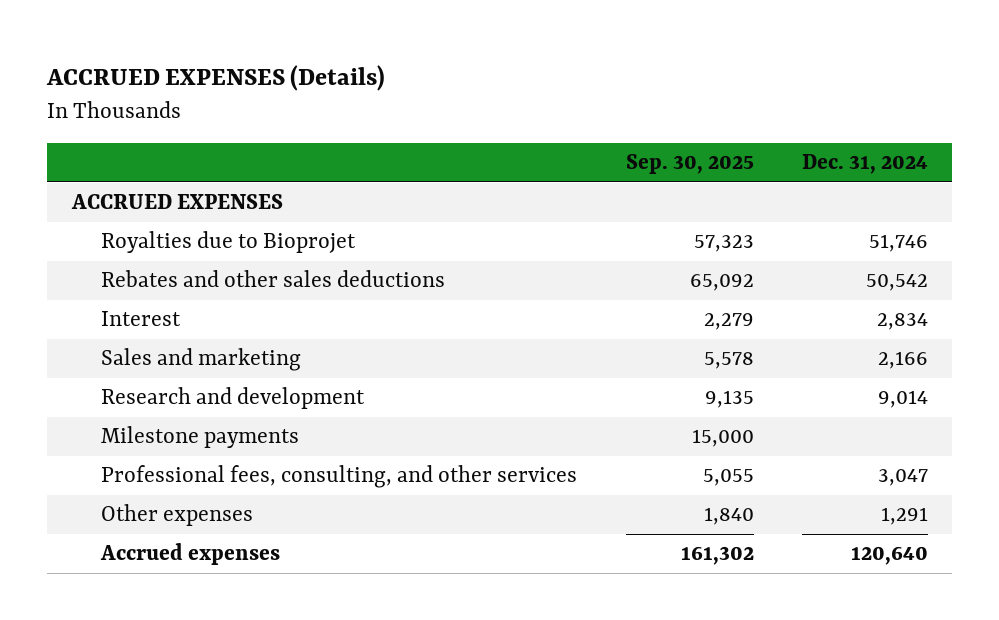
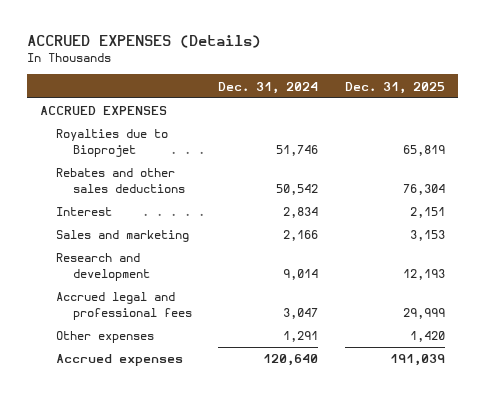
[625,154,754,175] Sep. 30, 2025 -> none
none -> [344,81,445,94] Dec. 31, 2025
[101,426,300,449] Milestone payments -> none
[101,465,578,489] Professional fees, consulting, and other services -> [56,292,192,321] Accrued legal and professional fees

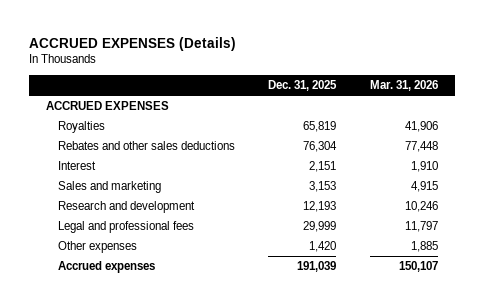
[218,81,319,94] Dec. 31, 2024 -> none
none -> [369,79,438,91] Mar. 31, 2026
[56,129,169,158] Royalties due to Bioprojet -> [57,121,105,134] Royalties
[56,292,192,321] Accrued legal and professional fees -> [57,221,194,234] Legal and professional fees

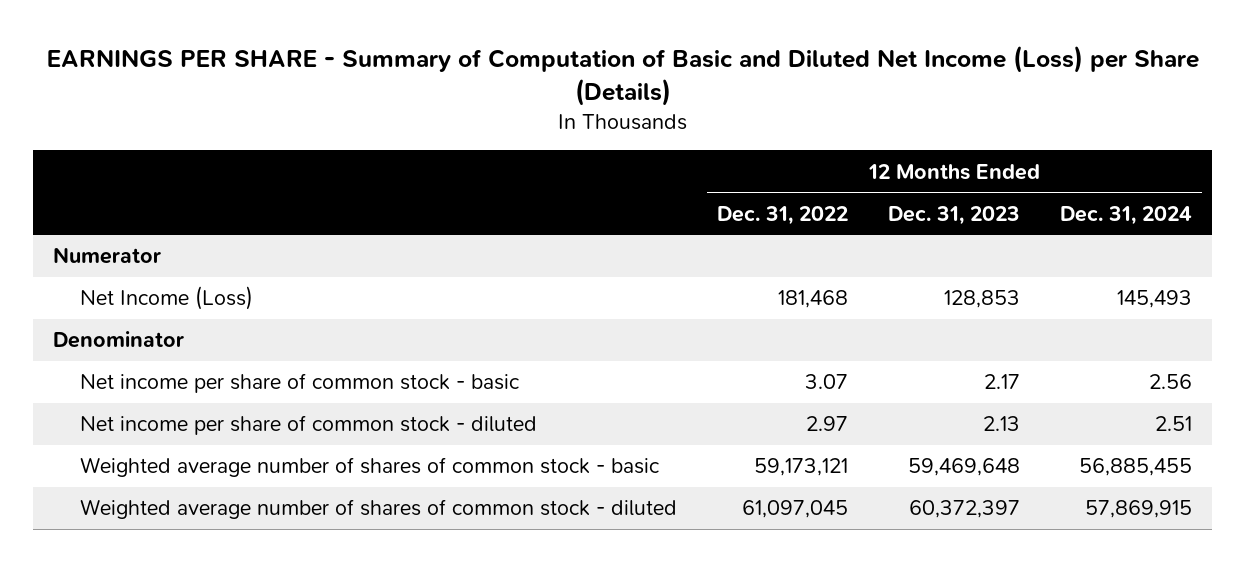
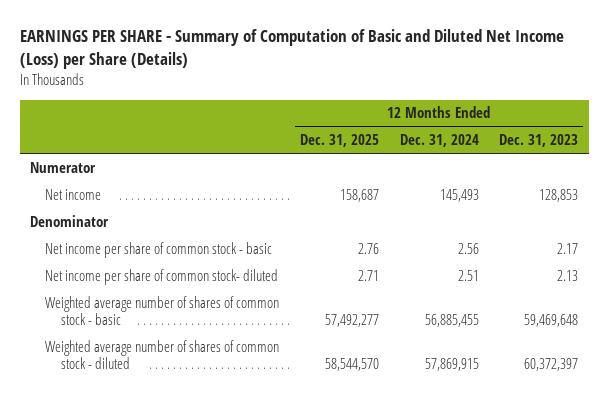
[717,205,849,225] Dec. 31, 2022 -> none
none -> [299,133,379,147] Dec. 31, 2025
[80,286,254,311] Net Income (Loss) -> [45,188,102,200] Net income
[80,415,538,436] Net income per share of common stock - diluted -> [45,268,279,285] Net income per share of common stock- diluted

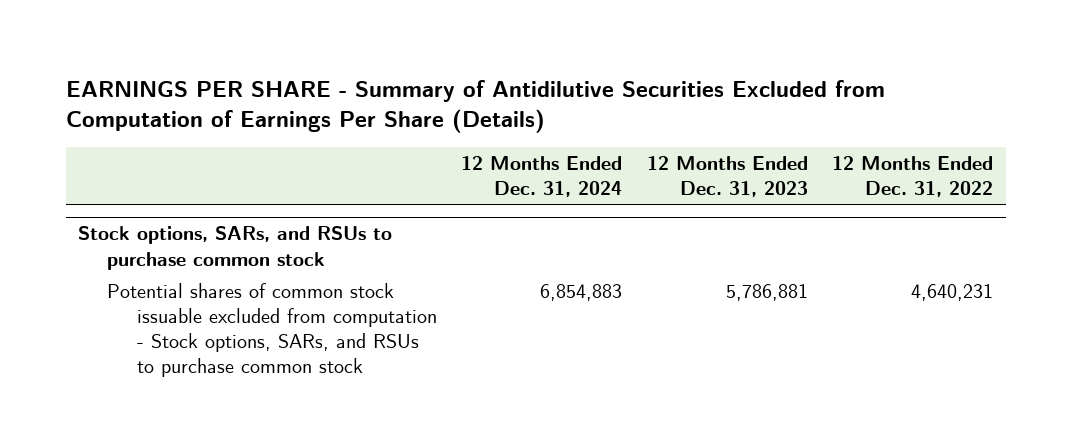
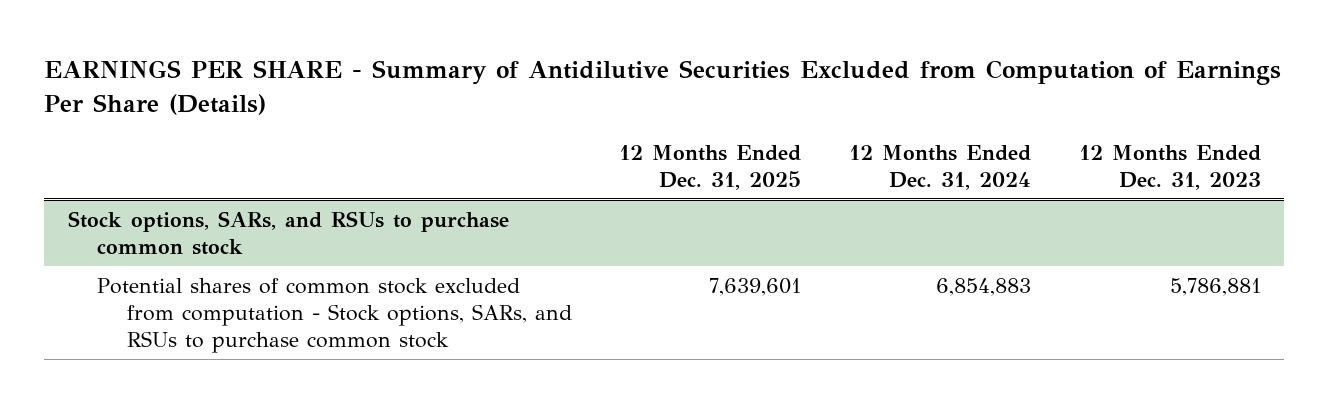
[832,156,994,198] 12 Months Ended Dec. 31, 2022 -> none
none -> [619,144,802,190] 12 Months Ended Dec. 31, 2025
[107,282,437,378] Potential shares of common stock issuable excluded from computation - Stock options, SARs, and RSUs to purchase common stock -> [97,277,572,353] Potential shares of common stock excluded from computation - Stock options, SARs, and RSUs to purchase common stock

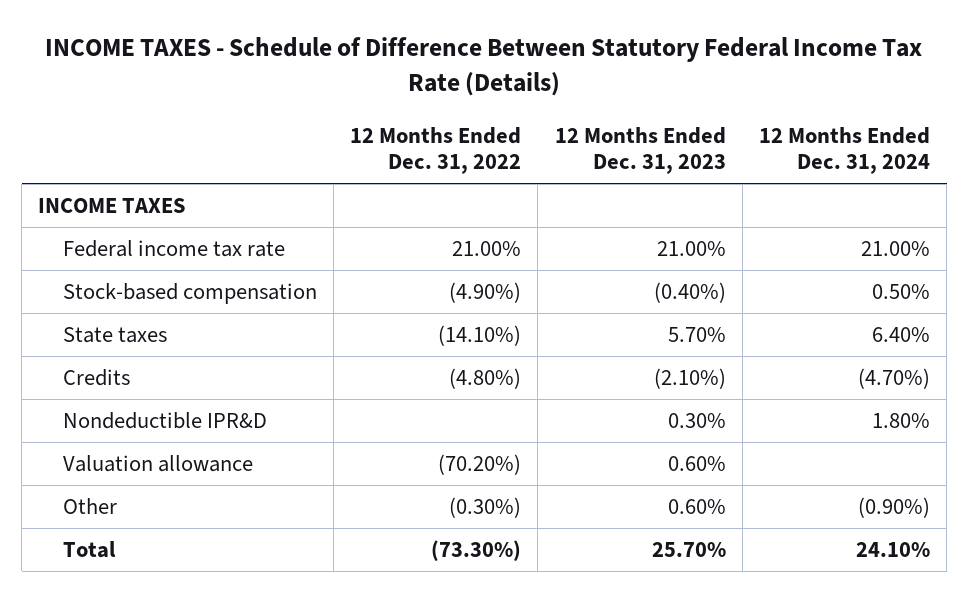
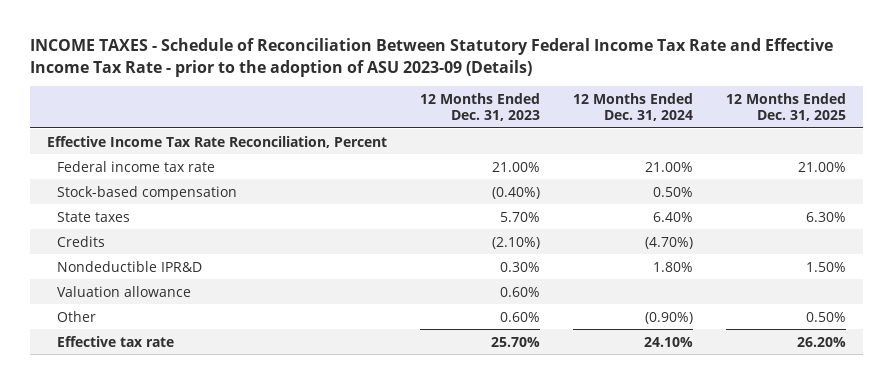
[45,37,923,97] INCOME TAXES - Schedule of Difference Between Statutory Federal Income Tax Rate (Details) -> [30,38,834,77] INCOME TAXES - Schedule of Reconciliation Between Statutory Federal Income Tax Rate and Effective Income Tax Rate - prior to the adoption of ASU 2023-09 (Details)
[350,126,522,174] 12 Months Ended Dec. 31, 2022 -> none
none -> [726,92,847,121] 12 Months Ended Dec. 31, 2025
[38,198,187,214] INCOME TAXES -> none
none -> [46,135,387,148] Effective Income Tax Rate Reconciliation, Percent
[62,541,116,559] Total -> [57,335,175,347] Effective tax rate

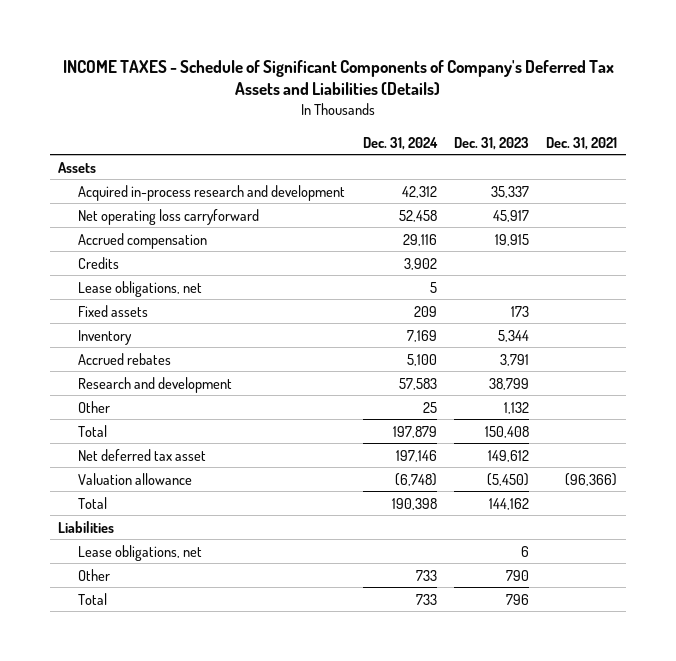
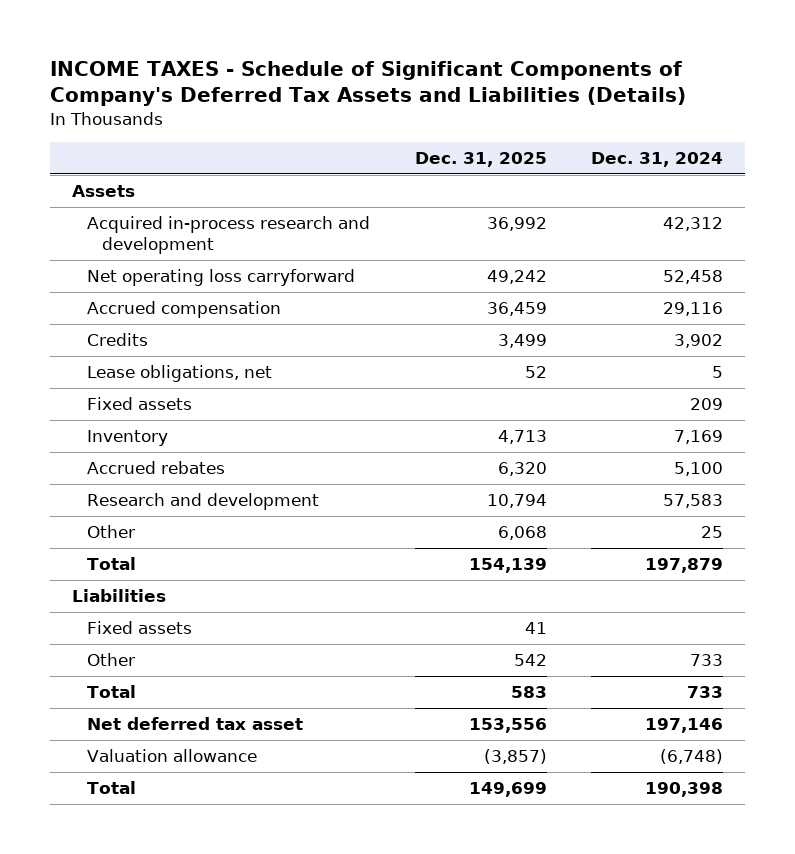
[454,136,530,150] Dec. 31, 2023 -> none
[546,136,618,150] Dec. 31, 2021 -> none
none -> [414,152,547,168] Dec. 31, 2025
[78,544,203,561] Lease obligations, net -> none
none -> [86,621,192,635] Fixed assets
[78,448,207,461] Net deferred tax asset -> [86,717,303,731] Net deferred tax asset
[78,472,193,485] Valuation allowance -> [86,749,257,763] Valuation allowance
[78,496,108,509] Total -> [86,781,136,795] Total

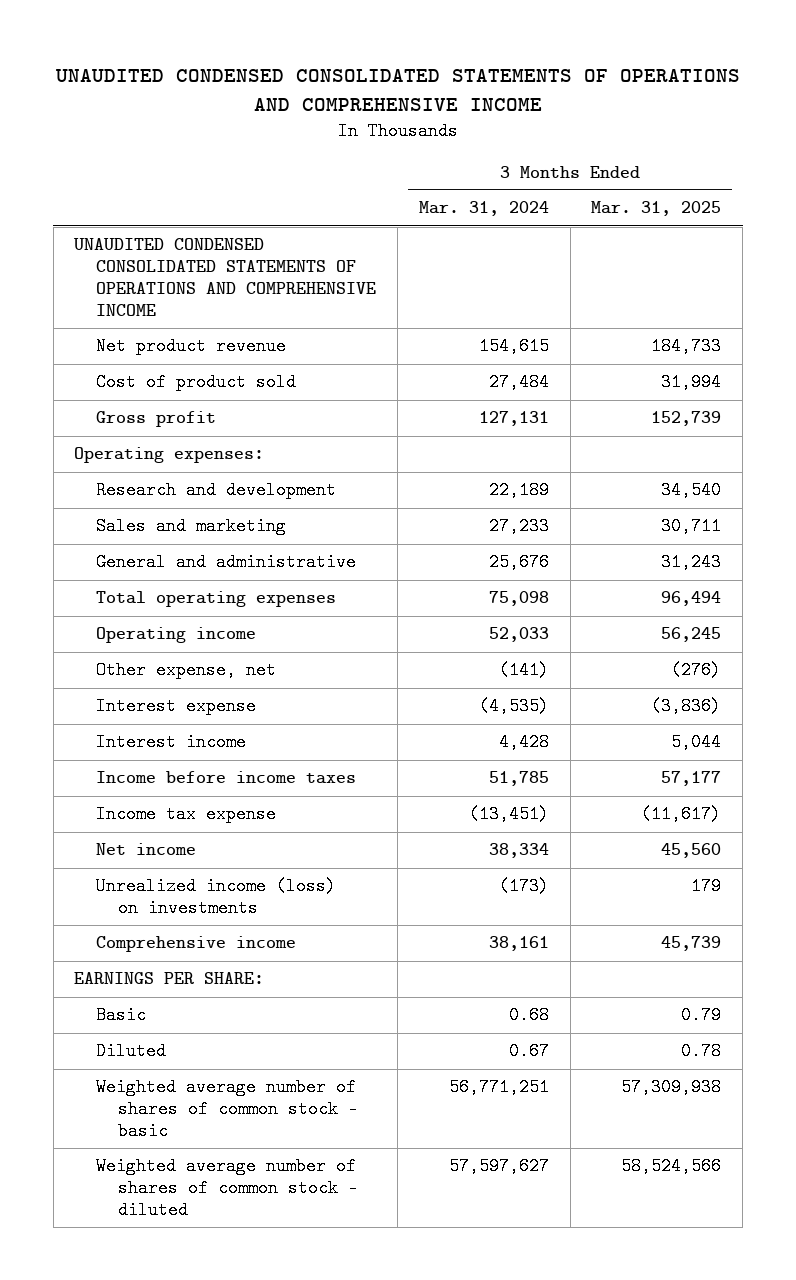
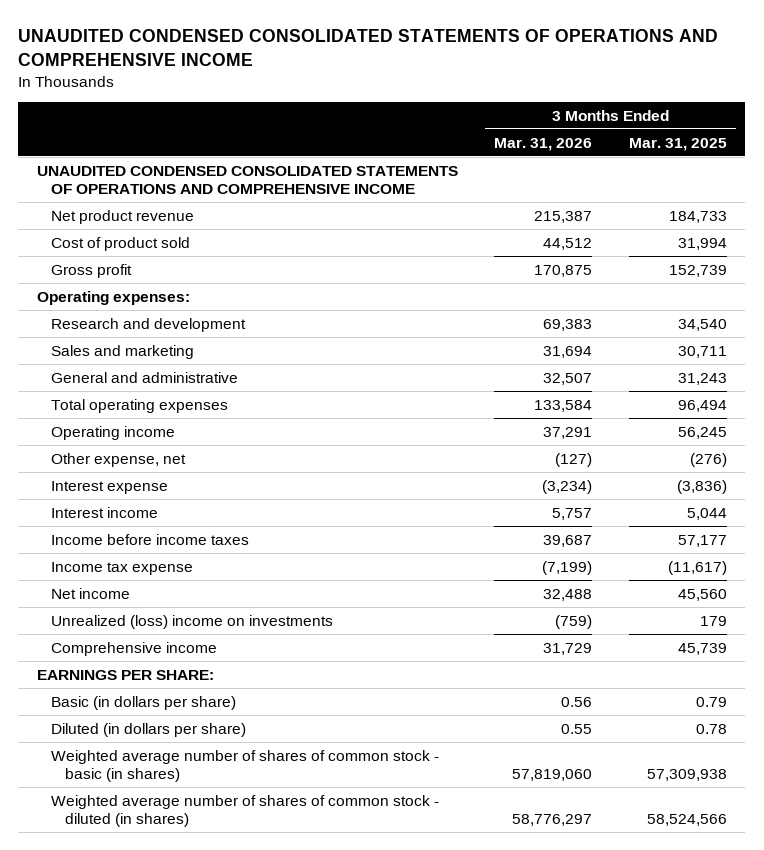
[418,201,549,217] Mar. 31, 2024 -> none
none -> [494,137,593,151] Mar. 31, 2026
[96,877,337,918] Unrealized income (loss) on investments -> [51,614,334,629] Unrealized (loss) income on investments
[96,1006,147,1025] Basic -> [51,695,237,710] Basic (in dollars per share)
[96,1042,167,1061] Diluted -> [51,722,247,737] Diluted (in dollars per share)
[96,1078,359,1141] Weighted average number of shares of common stock - basic -> [51,749,440,783] Weighted average number of shares of common stock - basic (in shares)
[96,1157,359,1220] Weighted average number of shares of common stock - diluted -> [51,794,440,828] Weighted average number of shares of common stock - diluted (in shares)

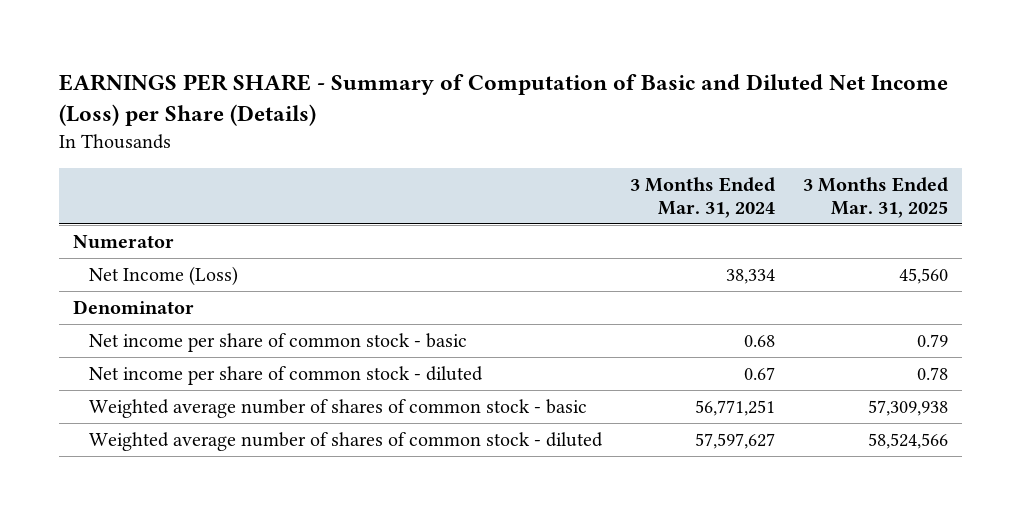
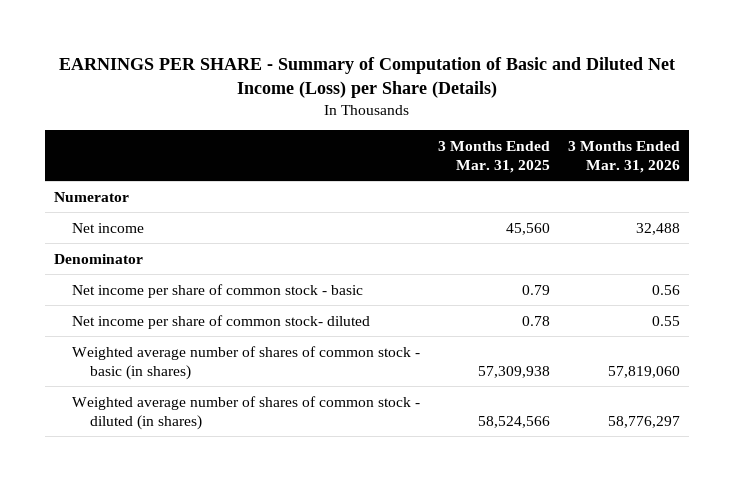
[629,176,775,218] 3 Months Ended Mar. 31, 2024 -> none
none -> [568,141,681,174] 3 Months Ended Mar. 31, 2026
[88,266,238,287] Net Income (Loss) -> [72,222,145,233] Net income
[88,366,483,386] Net income per share of common stock - diluted -> [72,314,371,329] Net income per share of common stock- diluted
[88,399,587,419] Weighted average number of shares of common stock - basic -> [72,345,421,380] Weighted average number of shares of common stock - basic (in shares)
[88,432,603,452] Weighted average number of shares of common stock - diluted -> [72,395,421,430] Weighted average number of shares of common stock - diluted (in shares)

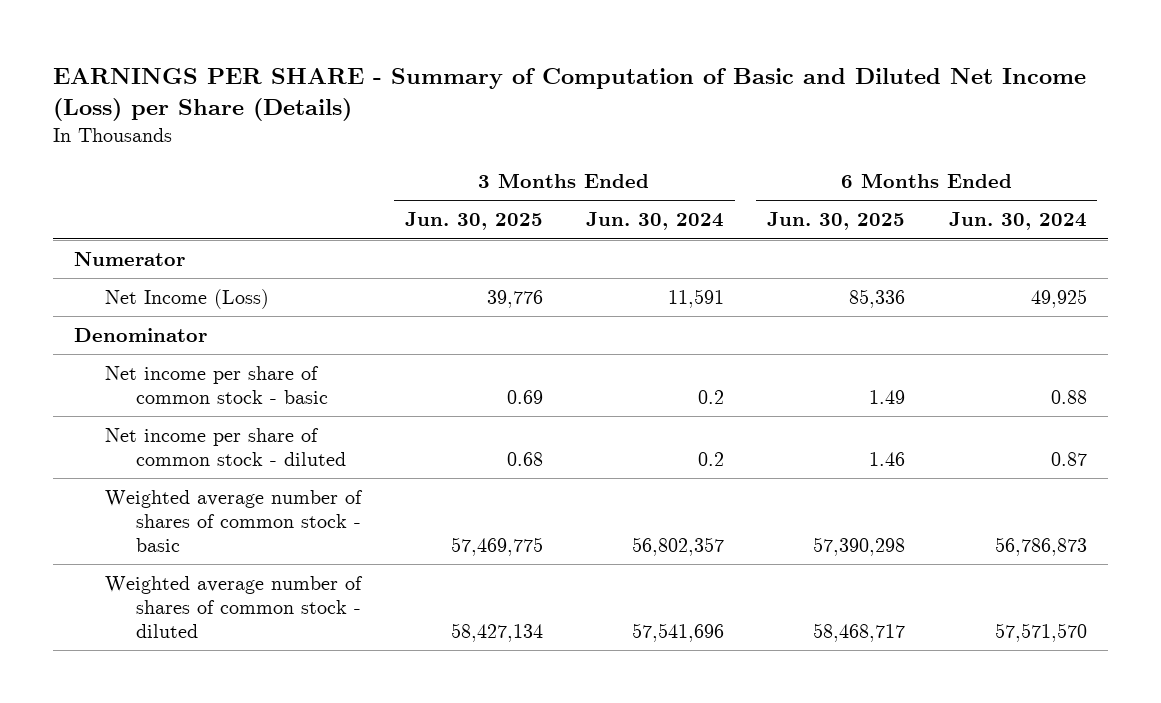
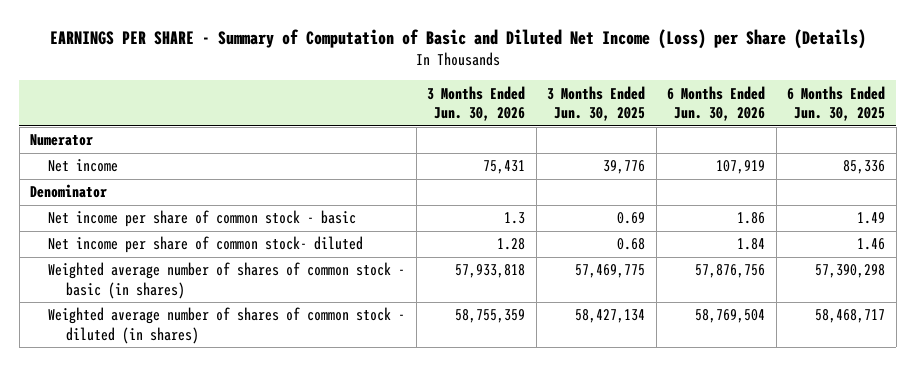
[585,212,724,231] Jun. 30, 2024 -> none
[948,212,1087,231] Jun. 30, 2024 -> none
none -> [427,85,526,122] 3 Months Ended Jun. 30, 2026
none -> [667,85,766,122] 6 Months Ended Jun. 30, 2026
[105,289,270,310] Net Income (Loss) -> [48,159,119,173] Net income
[105,428,347,466] Net income per share of common stock - diluted -> [48,236,364,254] Net income per share of common stock- diluted
[105,490,364,552] Weighted average number of shares of common stock - basic -> [48,262,406,299] Weighted average number of shares of common stock - basic (in shares)
[105,576,364,638] Weighted average number of shares of common stock - diluted -> [48,307,406,344] Weighted average number of shares of common stock - diluted (in shares)

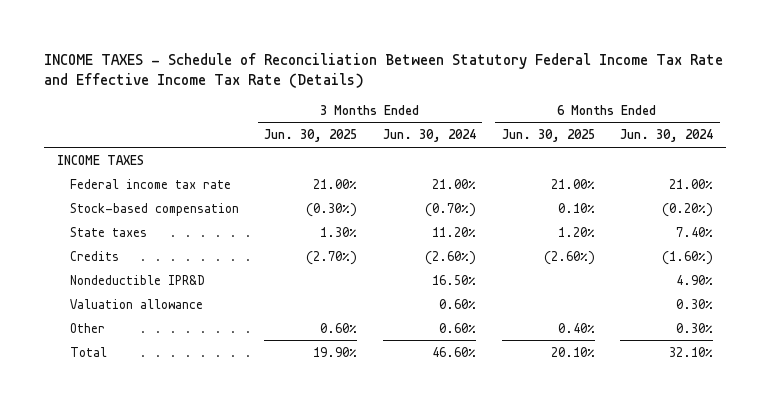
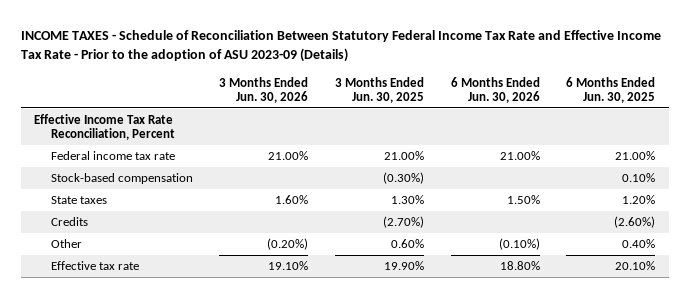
[44,52,724,89] INCOME TAXES - Schedule of Reconciliation Between Statutory Federal Income Tax Rate and Effective Income Tax Rate (Details) -> [21,30,662,63] INCOME TAXES - Schedule of Reconciliation Between Statutory Federal Income Tax Rate and Effective Income Tax Rate - Prior to the adoption of ASU 2023-09 (Details)
[383,129,477,143] Jun. 30, 2024 -> none
[620,129,714,143] Jun. 30, 2024 -> none
none -> [219,76,309,104] 3 Months Ended Jun. 30, 2026
none -> [450,76,540,104] 6 Months Ended Jun. 30, 2026
[57,154,145,165] INCOME TAXES -> none
none -> [34,113,175,141] Effective Income Tax Rate Reconciliation, Percent
[69,274,205,285] Nondeductible IPR&D -> none
[69,298,203,309] Valuation allowance -> none
[69,346,107,357] Total -> [50,260,139,270] Effective tax rate

